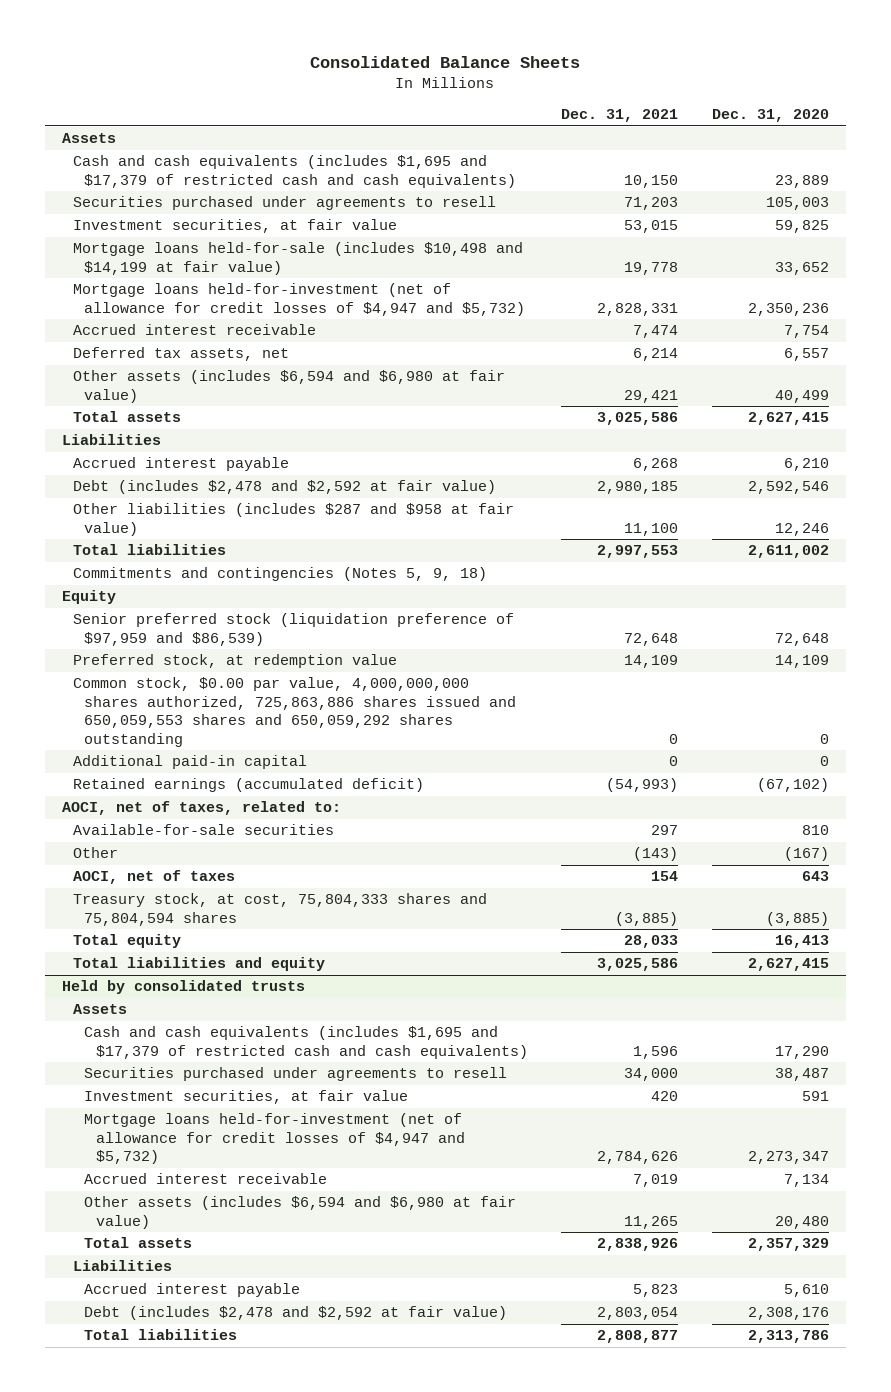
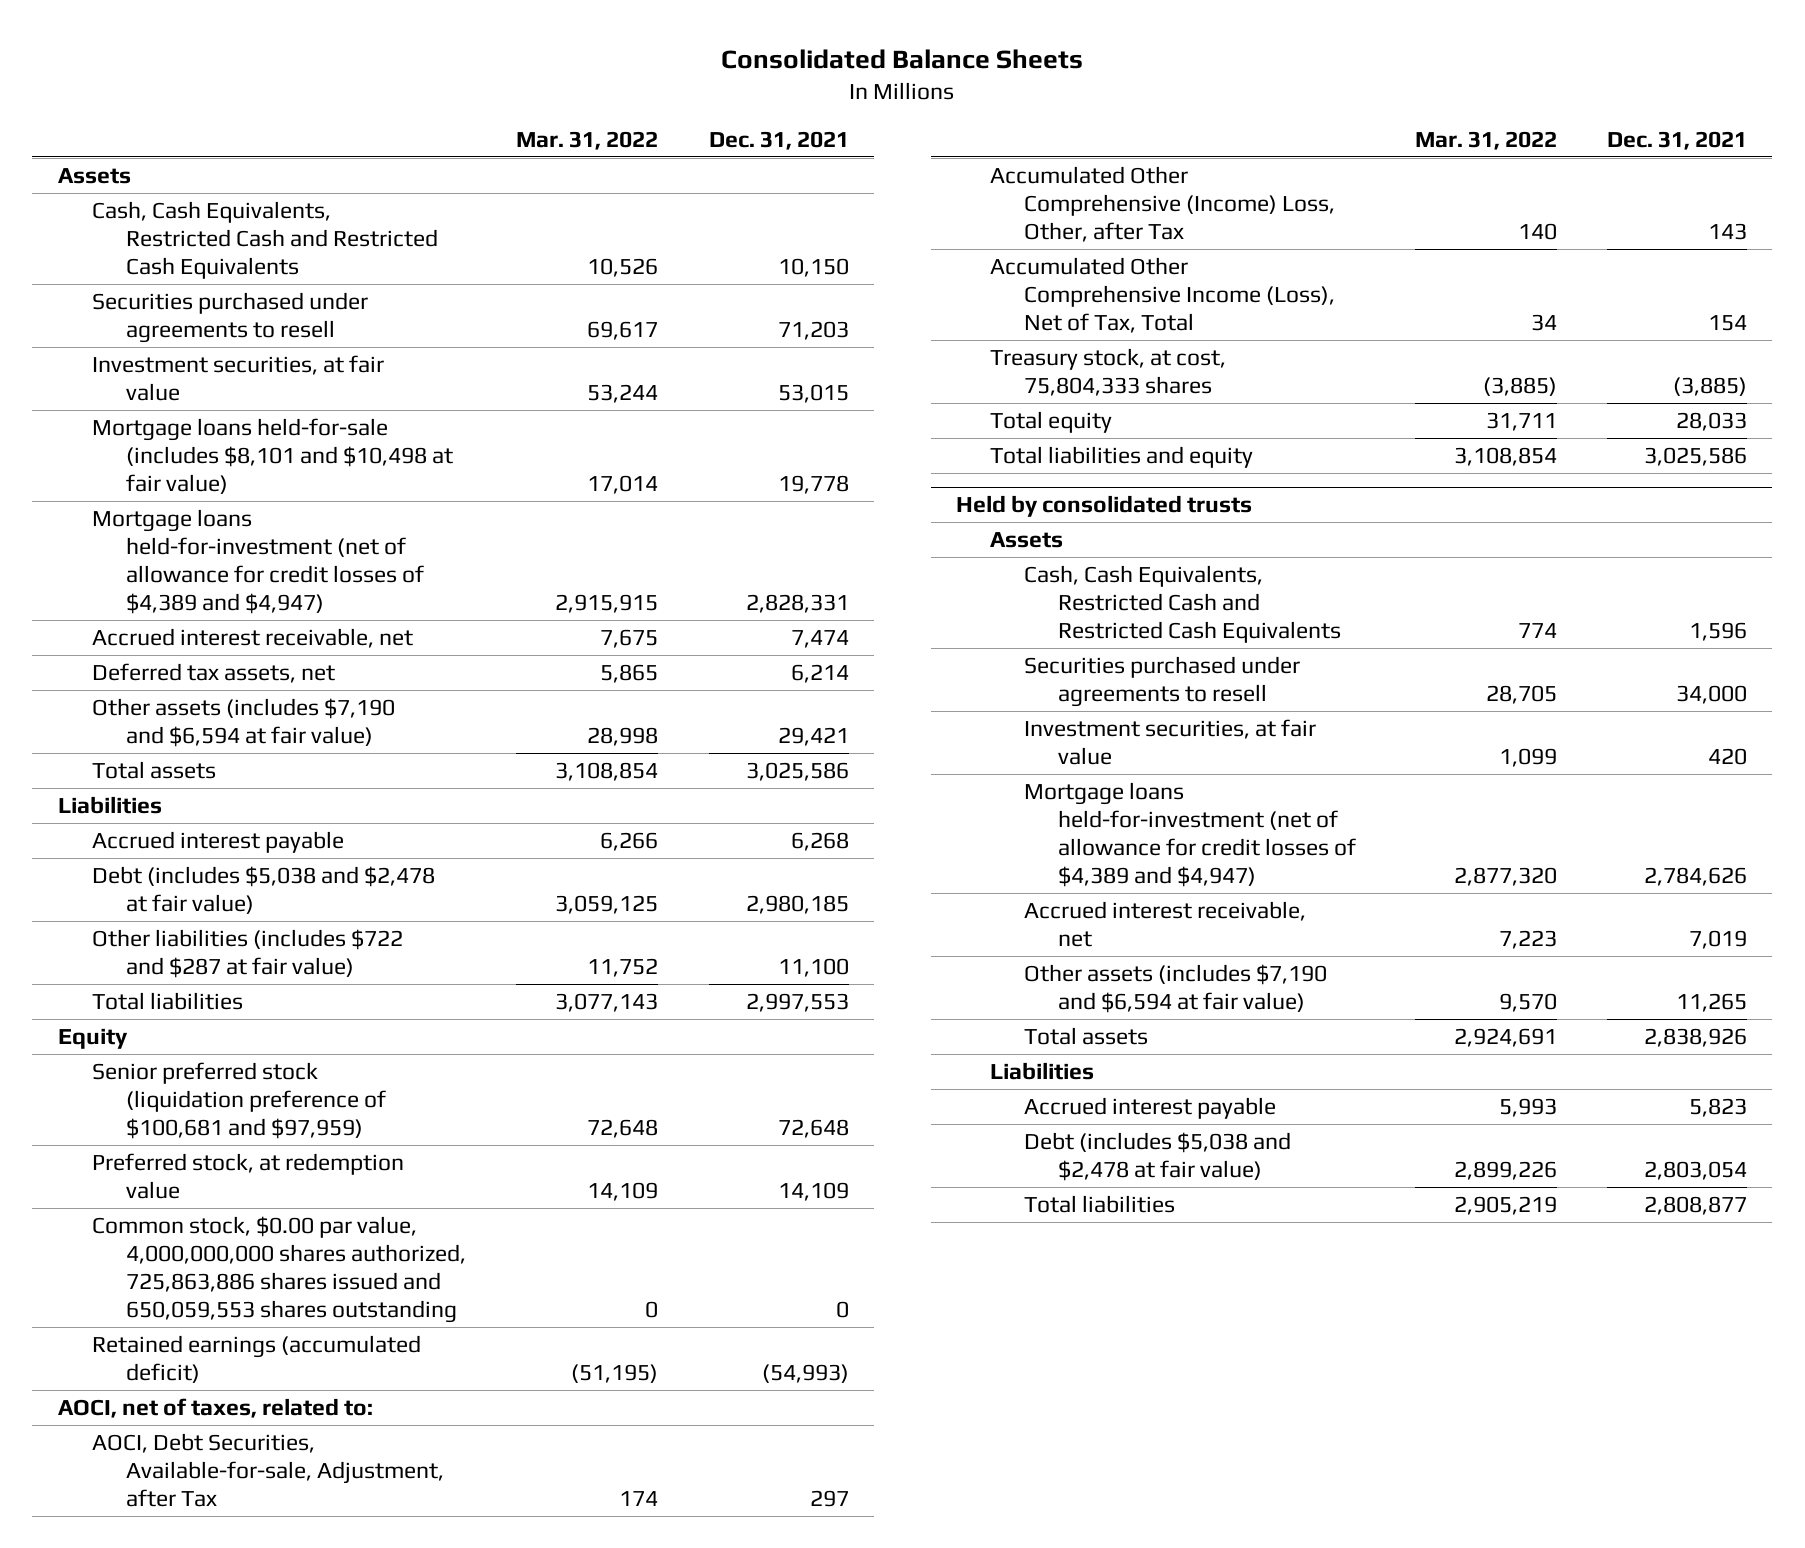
[711,109,829,123] Dec. 31, 2020 -> none
none -> [516,130,659,150] Mar. 31, 2022
[73,155,517,188] Cash and cash equivalents (includes $1,695 and $17,379 of restricted cash and cash equivalents) -> [91,200,438,279] Cash, Cash Equivalents, Restricted Cash and Restricted Cash Equivalents
[73,242,524,275] Mortgage loans held-for-sale (includes $10,498 and $14,199 at fair value) -> [91,417,453,494] Mortgage loans held-for-sale (includes $8,101 and $10,498 at fair value)
[73,283,526,316] Mortgage loans held-for-investment (net of allowance for credit losses of $4,947 and $5,732) -> [91,508,424,615] Mortgage loans held-for-investment (net of allowance for credit losses of $4,389 and $4,947)
[73,324,317,336] Accrued interest receivable -> [91,627,413,648] Accrued interest receivable, net
[73,370,506,403] Other assets (includes $6,594 and $6,980 at fair value) -> [91,697,395,747] Other assets (includes $7,190 and $6,594 at fair value)
[73,480,497,495] Debt (includes $2,478 and $2,592 at fair value) -> [91,865,435,914] Debt (includes $5,038 and $2,478 at fair value)
[73,503,515,536] Other liabilities (includes $287 and $958 at fair value) -> [91,928,403,978] Other liabilities (includes $722 and $287 at fair value)
[73,567,488,582] Commitments and contingencies (Notes 5, 9, 18) -> none
[73,613,515,646] Senior preferred stock (liquidation preference of $97,959 and $86,539) -> [91,1061,386,1139] Senior preferred stock (liquidation preference of $100,681 and $97,959)
[73,755,308,770] Additional paid-in capital -> none
[73,677,517,747] Common stock, $0.00 par value, 4,000,000,000 shares authorized, 725,863,886 shares issued and 650,059,553 shares and 650,059,292 shares outstanding -> [91,1215,466,1324] Common stock, $0.00 par value, 4,000,000,000 shares authorized, 725,863,886 shares issued and 650,059,553 shares outstanding
[73,847,119,859] Other -> none
[73,824,335,836] Available-for-sale securities -> [91,1432,444,1507] AOCI, Debt Securities, Available-for-sale, Adjustment, after Tax
none -> [990,165,1336,242] Accumulated Other Comprehensive (Income) Loss, Other, after Tax
[73,870,236,885] AOCI, net of taxes -> [990,256,1336,333] Accumulated Other Comprehensive Income (Loss), Net of Tax, Total
[73,893,488,926] Treasury stock, at cost, 75,804,333 shares and 75,804,594 shares -> [990,347,1227,396] Treasury stock, at cost, 75,804,333 shares
[84,1026,528,1059] Cash and cash equivalents (includes $1,695 and $17,379 of restricted cash and cash equivalents) -> [1024,564,1342,643] Cash, Cash Equivalents, Restricted Cash and Restricted Cash Equivalents
[84,1113,465,1165] Mortgage loans held-for-investment (net of allowance for credit losses of $4,947 and $5,732) -> [1024,781,1357,888] Mortgage loans held-for-investment (net of allowance for credit losses of $4,389 and $4,947)
[84,1173,328,1185] Accrued interest receivable -> [1024,900,1307,947] Accrued interest receivable, net
[84,1196,517,1229] Other assets (includes $6,594 and $6,980 at fair value) -> [1024,963,1328,1013] Other assets (includes $7,190 and $6,594 at fair value)
[84,1306,508,1321] Debt (includes $2,478 and $2,592 at fair value) -> [1024,1131,1292,1181] Debt (includes $5,038 and $2,478 at fair value)

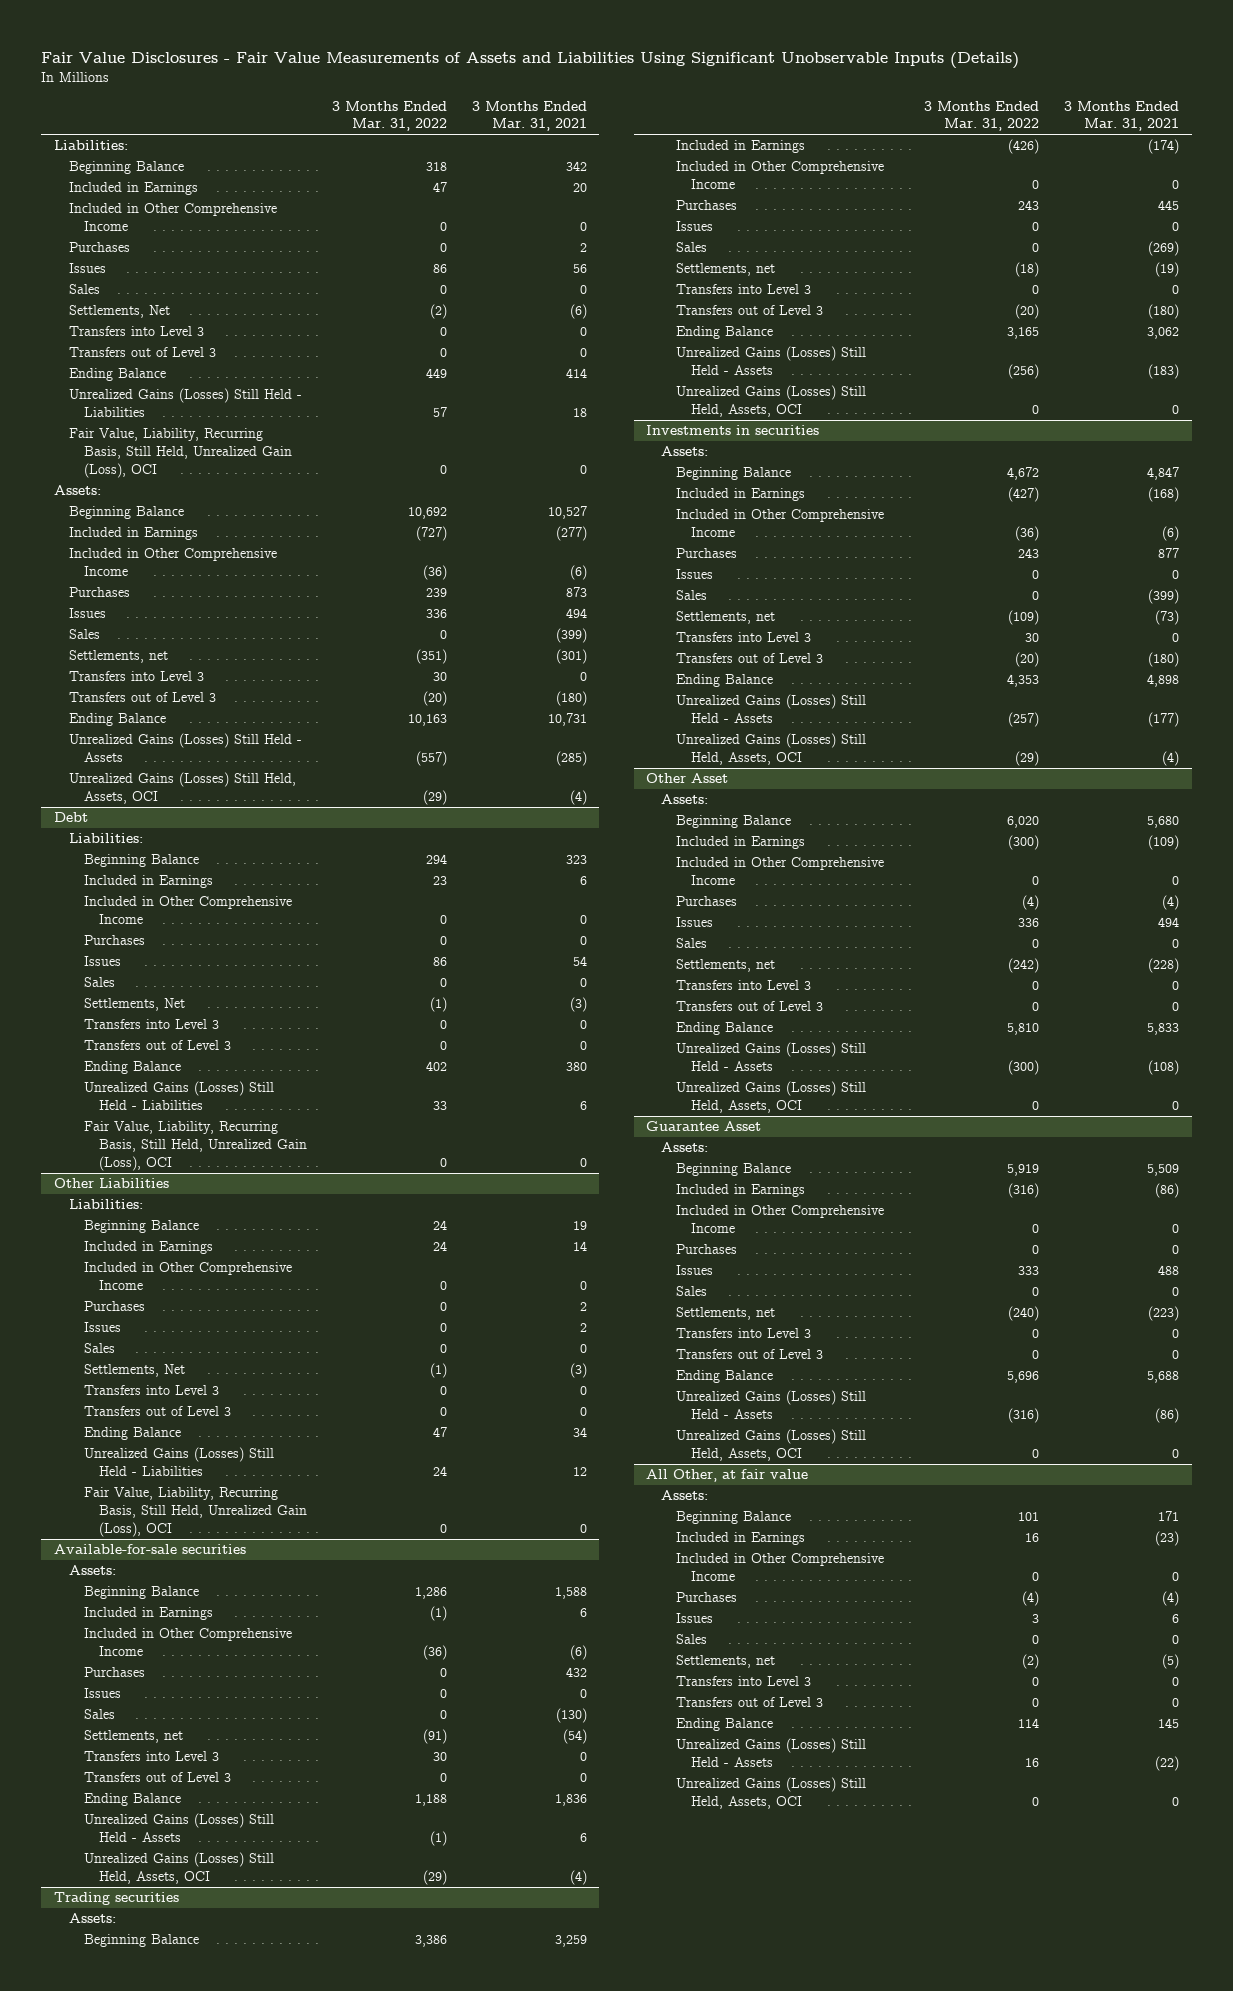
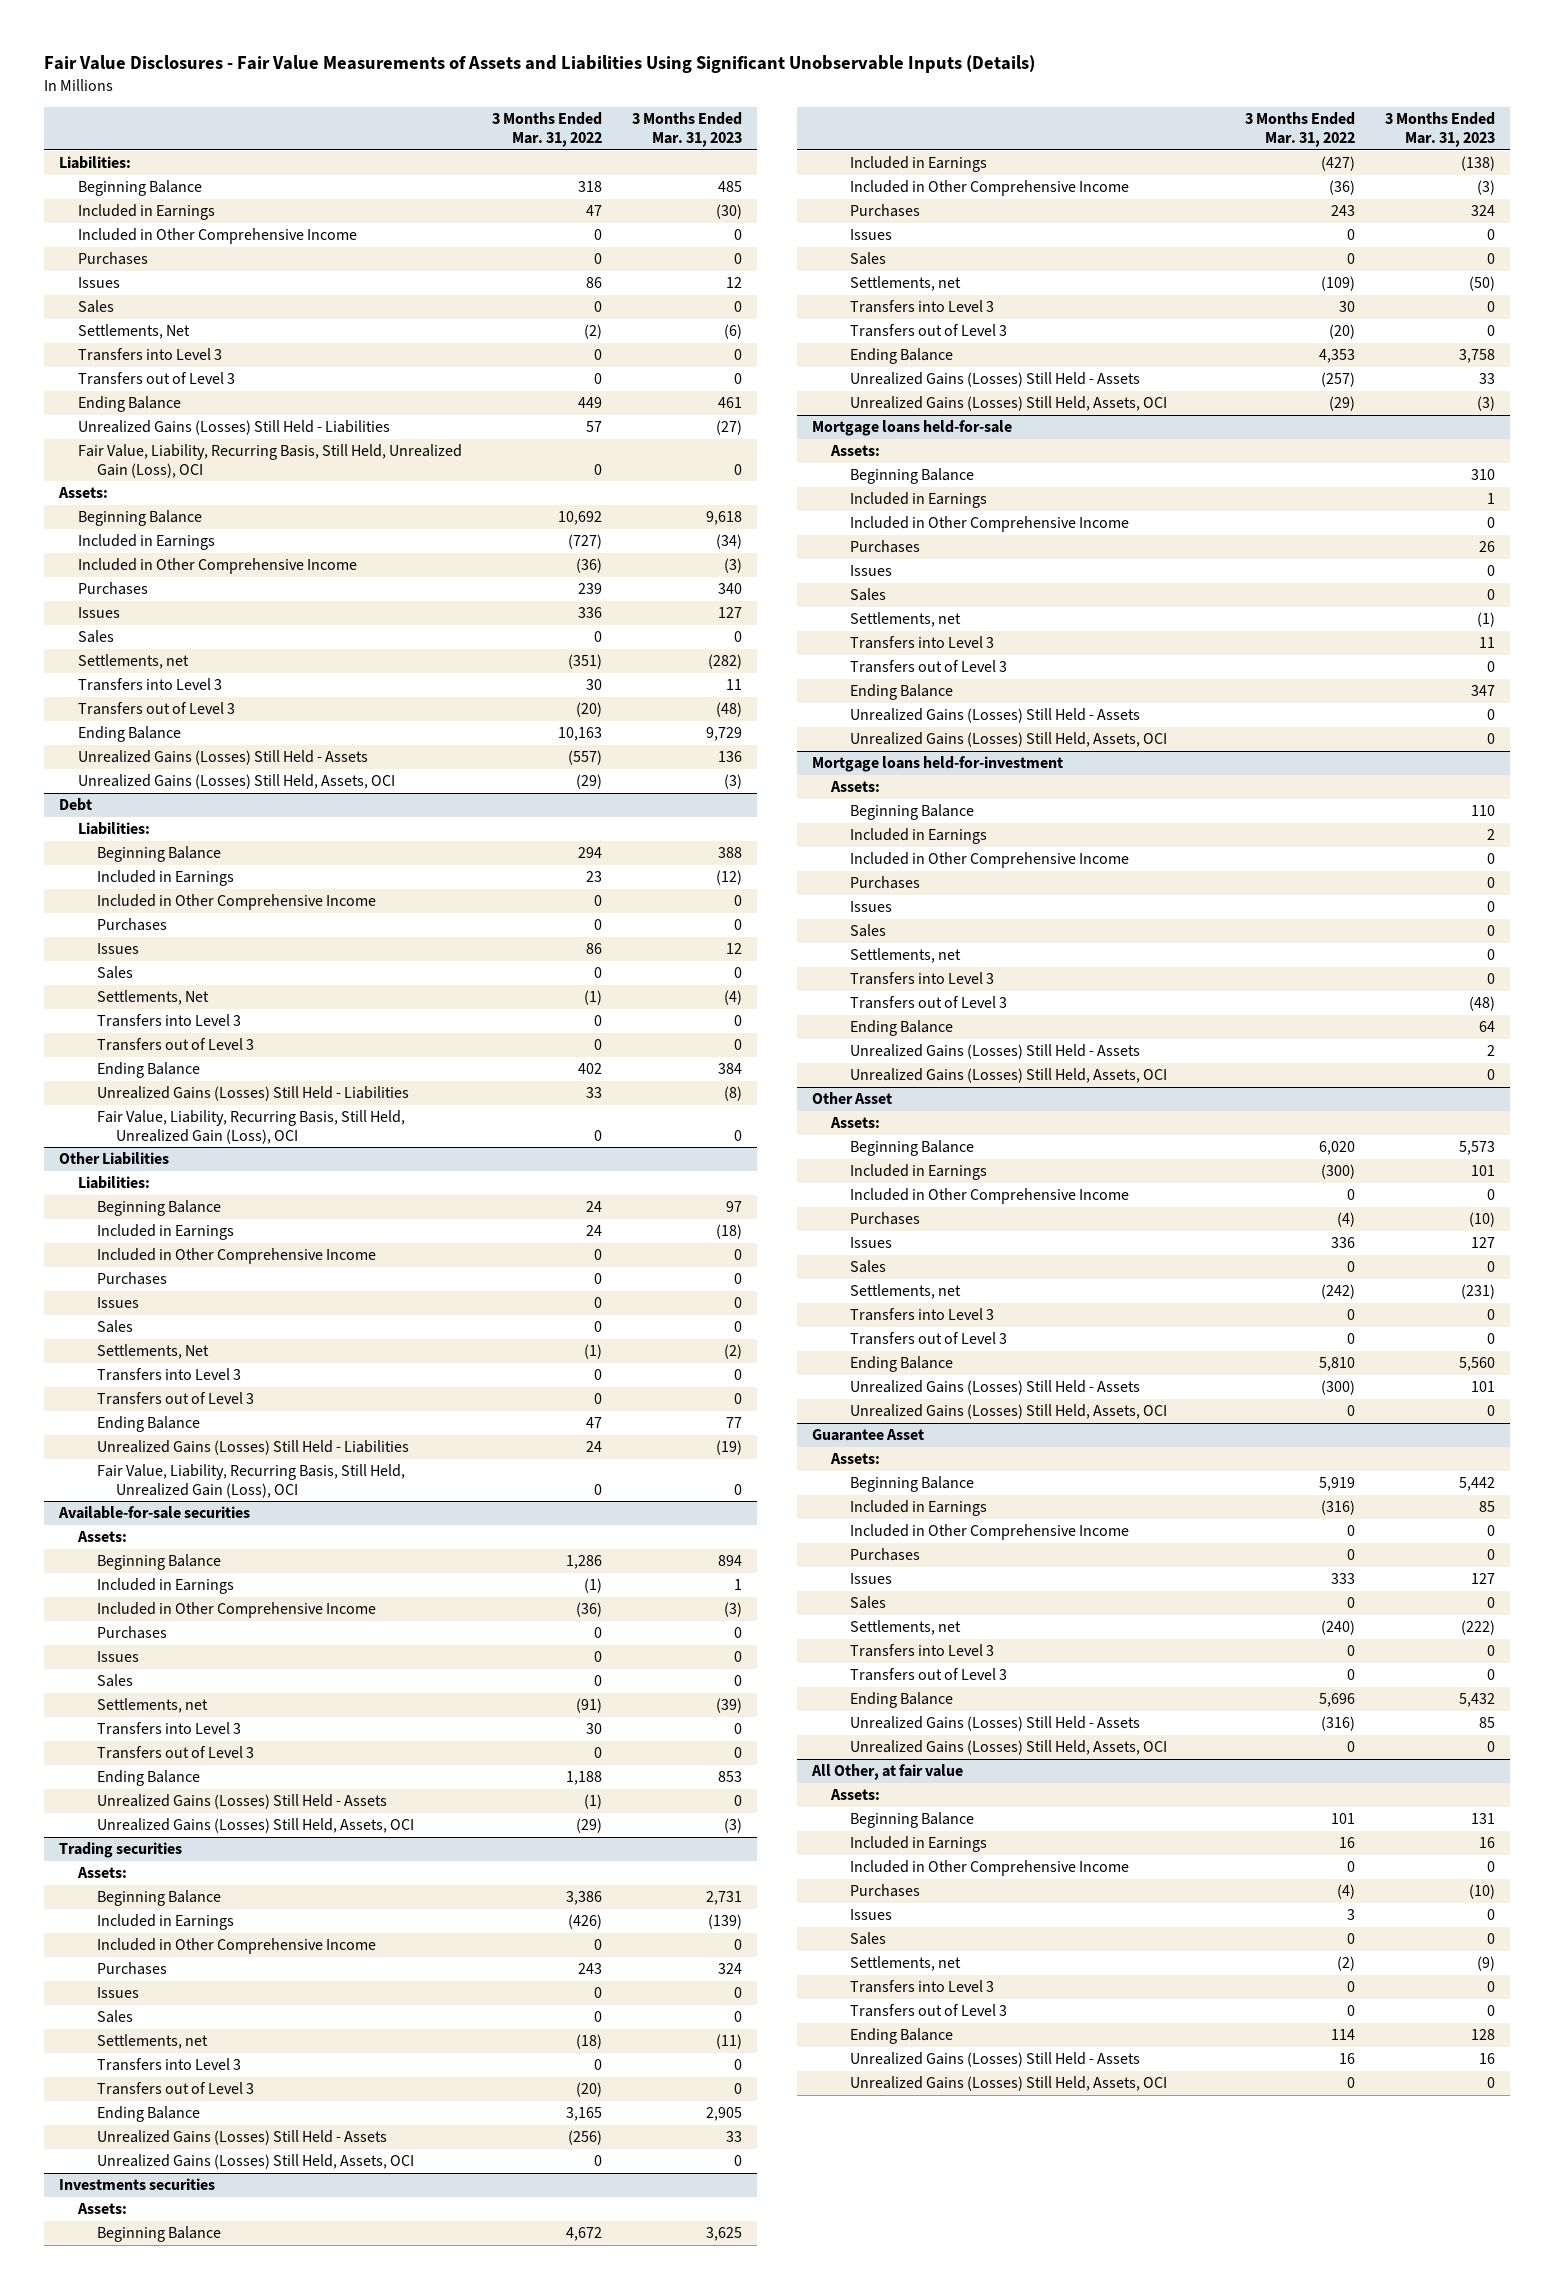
[471,100,587,132] 3 Months Ended Mar. 31, 2021 -> none
none -> [631,112,742,147] 3 Months Ended Mar. 31, 2023
[646,425,820,436] Investments in securities -> [59,2178,216,2191] Investments securities
none -> [812,420,1013,437] Mortgage loans held-for-sale
none -> [830,445,881,457] Assets:
none -> [850,468,975,485] Beginning Balance
none -> [850,492,988,509] Included in Earnings
none -> [850,516,1130,533] Included in Other Comprehensive Income
none -> [850,540,921,554] Purchases
none -> [850,565,893,577] Issues
none -> [850,588,887,602] Sales
none -> [850,612,962,628] Settlements, net
none -> [850,636,995,650] Transfers into Level 3
none -> [850,660,1008,674] Transfers out of Level 3
none -> [850,684,954,701] Ending Balance
none -> [850,708,1141,724] Unrealized Gains (Losses) Still Held - Assets
none -> [850,732,1168,748] Unrealized Gains (Losses) Still Held, Assets, OCI
none -> [812,756,1064,773] Mortgage loans held-for-investment
none -> [830,781,881,793] Assets:
none -> [850,804,975,821] Beginning Balance
none -> [850,828,988,845] Included in Earnings
none -> [850,852,1130,869] Included in Other Comprehensive Income
none -> [850,876,921,890] Purchases
none -> [850,901,893,913] Issues
none -> [850,924,887,938] Sales
none -> [850,948,962,964] Settlements, net
none -> [850,972,995,986] Transfers into Level 3
none -> [850,996,1008,1010] Transfers out of Level 3
none -> [850,1020,954,1037] Ending Balance
none -> [850,1044,1141,1060] Unrealized Gains (Losses) Still Held - Assets
none -> [850,1068,1168,1084] Unrealized Gains (Losses) Still Held, Assets, OCI

